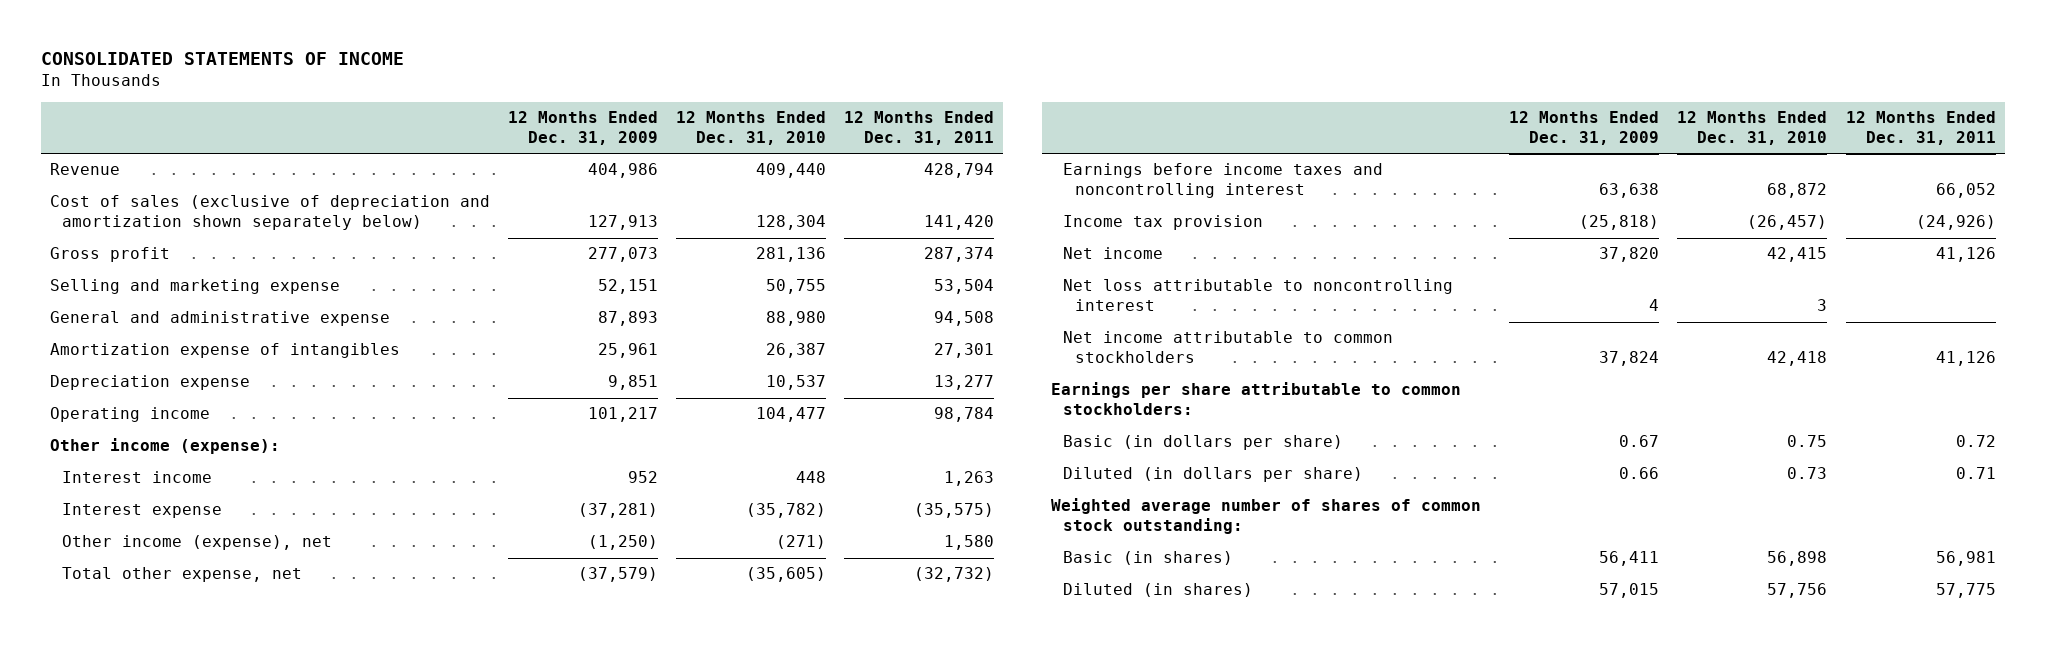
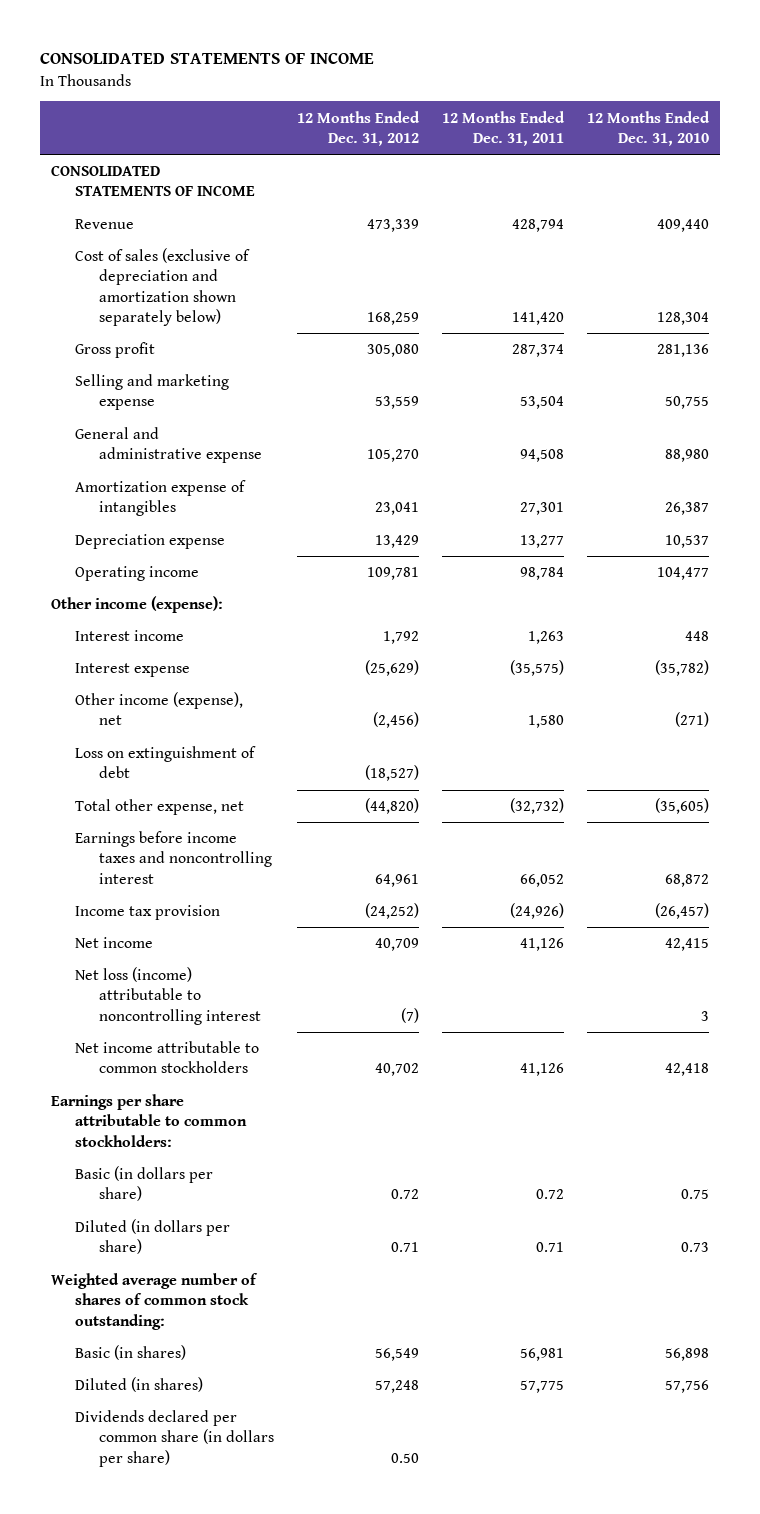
[508,110,659,145] 12 Months Ended Dec. 31, 2009 -> none
none -> [297,110,421,146] 12 Months Ended Dec. 31, 2012
none -> [51,165,256,197] CONSOLIDATED STATEMENTS OF INCOME
none -> [75,746,257,779] Loss on extinguishment of debt
[1063,279,1454,312] Net loss attributable to noncontrolling interest -> [75,967,262,1025] Net loss (income) attributable to noncontrolling interest
none -> [75,1410,275,1467] Dividends declared per common share (in dollars per share)

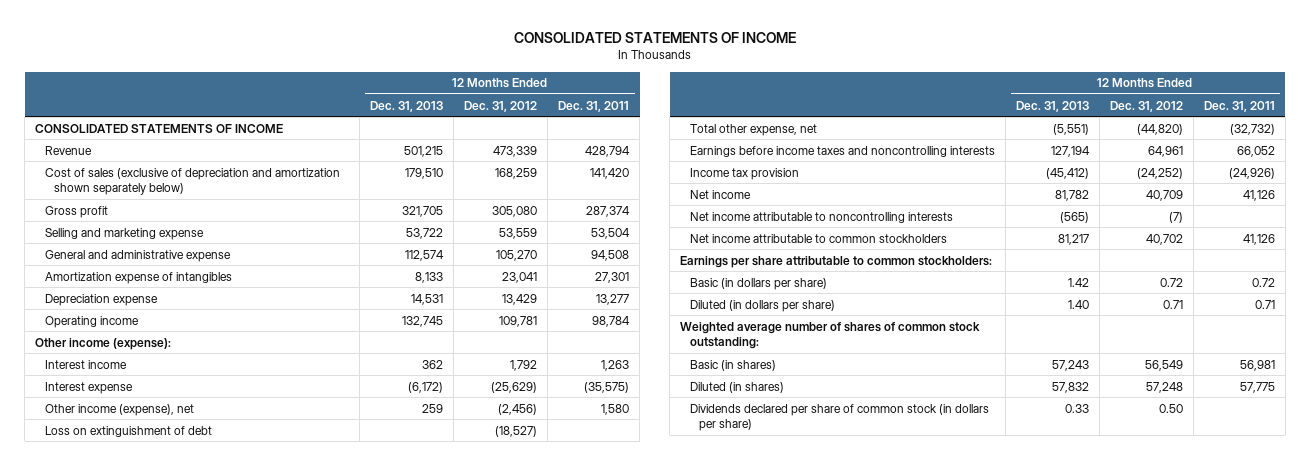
[586,110,710,146] 12 Months Ended Dec. 31, 2010 -> none
none -> [370,100,444,112] Dec. 31, 2013
[75,831,273,884] Earnings before income taxes and noncontrolling interest -> [689,145,995,157] Earnings before income taxes and noncontrolling interests
[75,967,262,1025] Net loss (income) attributable to noncontrolling interest -> [689,211,953,223] Net income attributable to noncontrolling interests
[75,1410,275,1467] Dividends declared per common share (in dollars per share) -> [689,403,989,432] Dividends declared per share of common stock (in dollars per share)

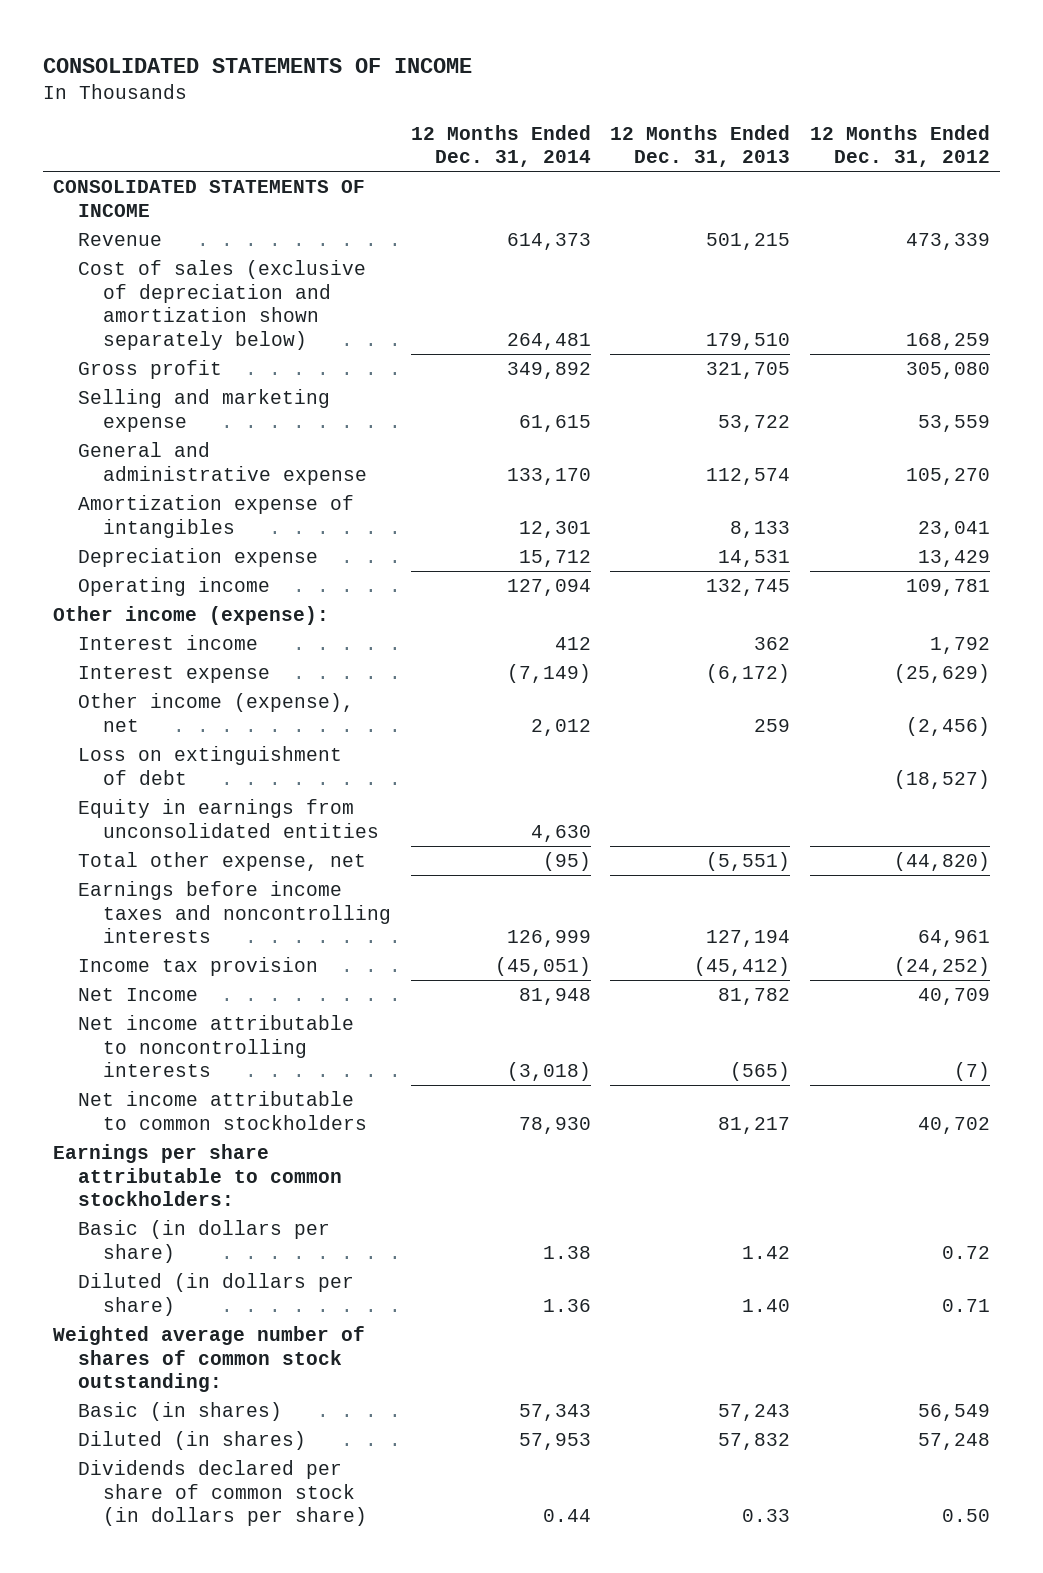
[558,100,630,112] Dec. 31, 2011 -> none
none -> [410,124,591,168] 12 Months Ended Dec. 31, 2014
none -> [78,798,379,838] Equity in earnings from unconsolidated entities
[689,189,751,199] Net income -> [78,987,199,1001] Net Income

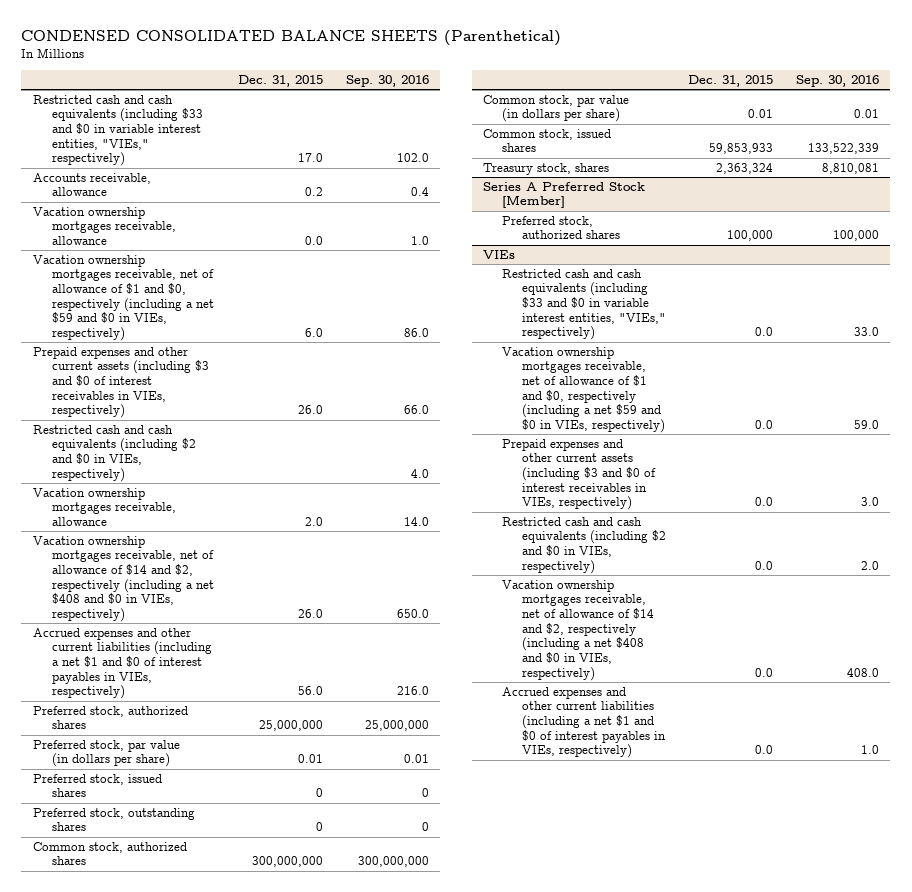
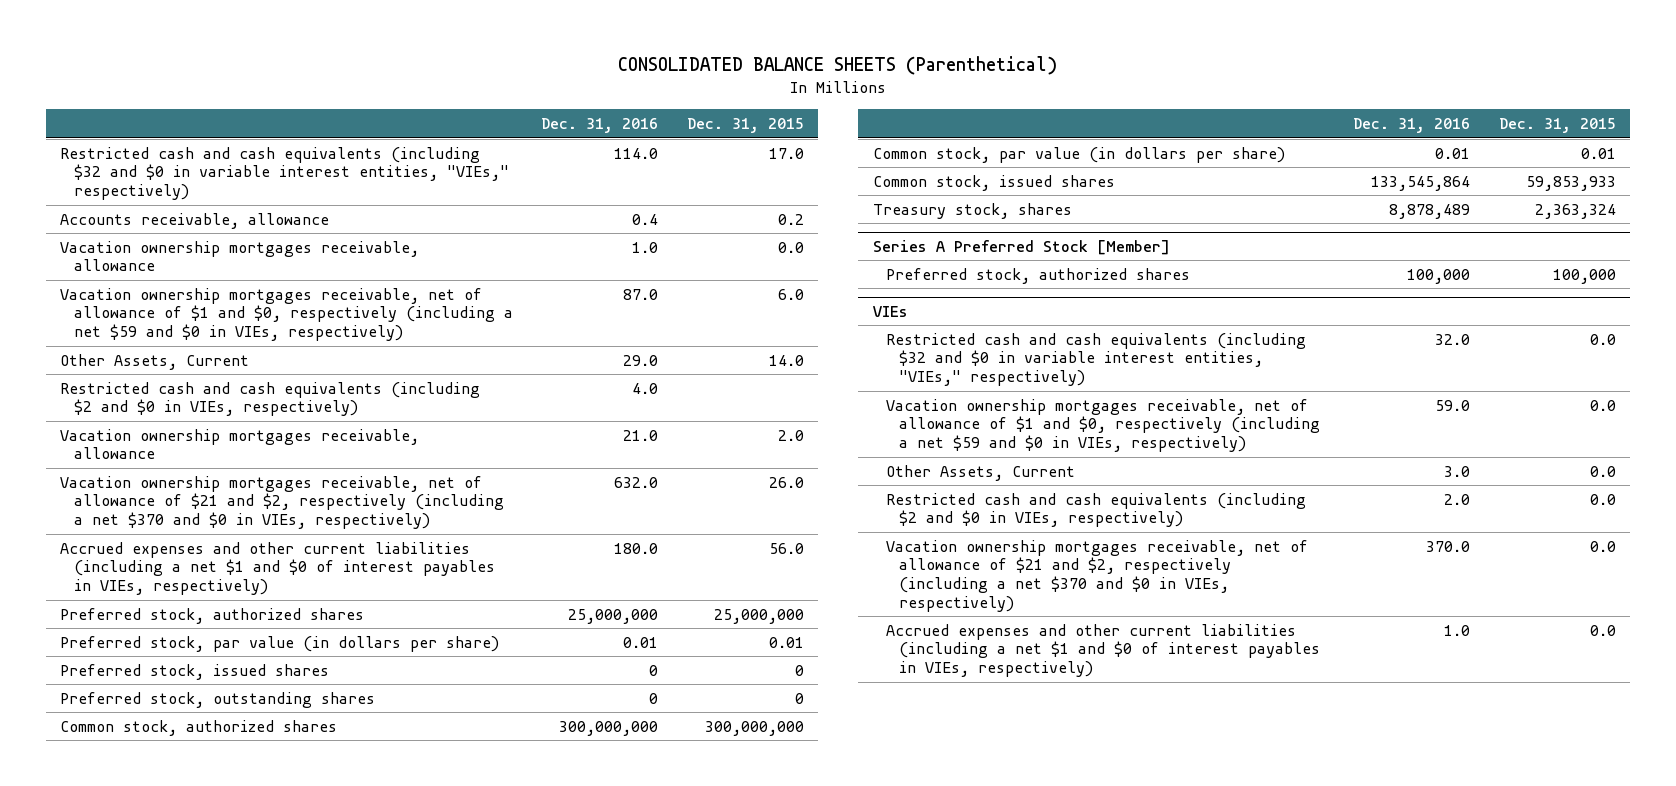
[21,29,562,46] CONDENSED CONSOLIDATED BALANCE SHEETS (Parenthetical) -> [618,56,1058,76] CONSOLIDATED BALANCE SHEETS (Parenthetical)
[345,75,429,88] Sep. 30, 2016 -> none
none -> [541,118,659,134] Dec. 31, 2016
[32,94,204,167] Restricted cash and cash equivalents (including $33 and $0 in variable interest entities, "VIEs," respectively) -> [60,146,509,201] Restricted cash and cash equivalents (including $32 and $0 in variable interest entities, "VIEs," respectively)
[32,346,210,419] Prepaid expenses and other current assets (including $3 and $0 of interest receivables in VIEs, respectively) -> none
none -> [60,353,250,370] Other Assets, Current
[32,535,215,623] Vacation ownership mortgages receivable, net of allowance of $14 and $2, respectively (including a net $408 and $0 in VIEs, respectively) -> [60,475,504,530] Vacation ownership mortgages receivable, net of allowance of $21 and $2, respectively (including a net $370 and $0 in VIEs, respectively)
[502,268,666,341] Restricted cash and cash equivalents (including $33 and $0 in variable interest entities, "VIEs," respectively) -> [885,332,1306,387] Restricted cash and cash equivalents (including $32 and $0 in variable interest entities, "VIEs," respectively)
[502,438,656,511] Prepaid expenses and other current assets (including $3 and $0 of interest receivables in VIEs, respectively) -> none
none -> [885,464,1075,481] Other Assets, Current
[502,579,654,681] Vacation ownership mortgages receivable, net of allowance of $14 and $2, respectively (including a net $408 and $0 in VIEs, respectively) -> [885,539,1308,612] Vacation ownership mortgages receivable, net of allowance of $21 and $2, respectively (including a net $370 and $0 in VIEs, respectively)

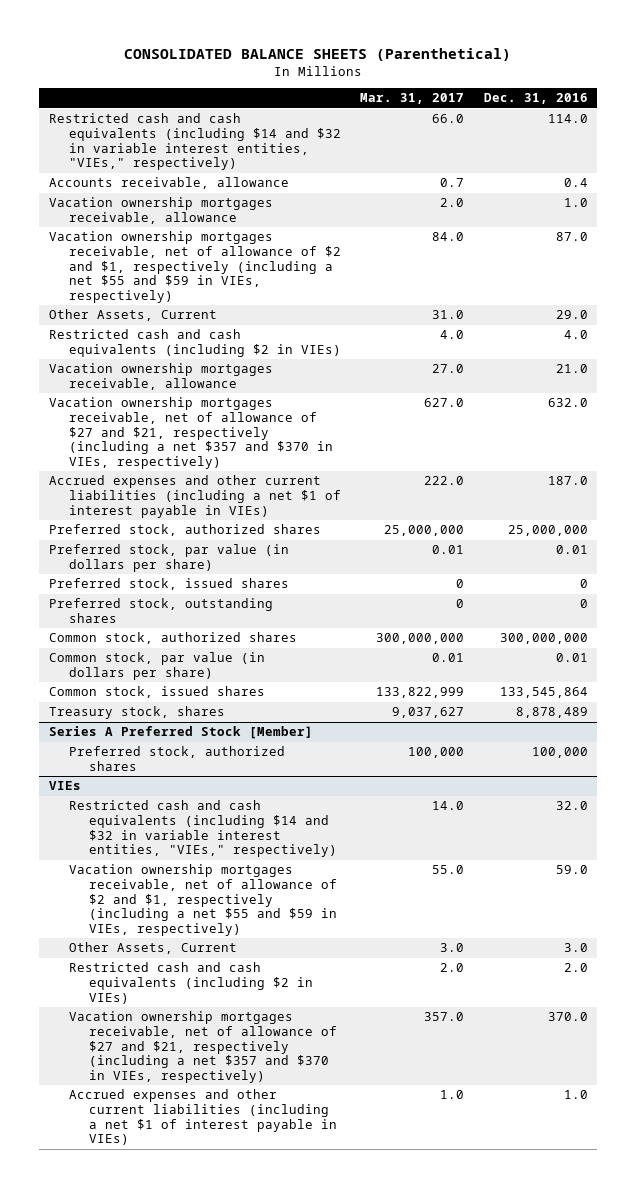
[686,118,804,134] Dec. 31, 2015 -> none
none -> [360,93,465,105] Mar. 31, 2017
[60,146,509,201] Restricted cash and cash equivalents (including $32 and $0 in variable interest entities, "VIEs," respectively) -> [49,113,341,171] Restricted cash and cash equivalents (including $14 and $32 in variable interest entities, "VIEs," respectively)
[60,287,513,342] Vacation ownership mortgages receivable, net of allowance of $1 and $0, respectively (including a net $59 and $0 in VIEs, respectively) -> [49,231,341,303] Vacation ownership mortgages receivable, net of allowance of $2 and $1, respectively (including a net $55 and $59 in VIEs, respectively)
[60,381,481,417] Restricted cash and cash equivalents (including $2 and $0 in VIEs, respectively) -> [49,329,341,357] Restricted cash and cash equivalents (including $2 in VIEs)
[60,475,504,530] Vacation ownership mortgages receivable, net of allowance of $21 and $2, respectively (including a net $370 and $0 in VIEs, respectively) -> [49,397,333,469] Vacation ownership mortgages receivable, net of allowance of $27 and $21, respectively (including a net $357 and $370 in VIEs, respectively)
[60,541,495,596] Accrued expenses and other current liabilities (including a net $1 and $0 of interest payables in VIEs, respectively) -> [49,475,341,518] Accrued expenses and other current liabilities (including a net $1 of interest payable in VIEs)
[614,542,659,554] 180.0 -> [547,476,588,486] 187.0
[885,332,1306,387] Restricted cash and cash equivalents (including $32 and $0 in variable interest entities, "VIEs," respectively) -> [68,800,337,858] Restricted cash and cash equivalents (including $14 and $32 in variable interest entities, "VIEs," respectively)
[885,398,1321,453] Vacation ownership mortgages receivable, net of allowance of $1 and $0, respectively (including a net $59 and $0 in VIEs, respectively) -> [68,864,337,936] Vacation ownership mortgages receivable, net of allowance of $2 and $1, respectively (including a net $55 and $59 in VIEs, respectively)
[885,492,1306,528] Restricted cash and cash equivalents (including $2 and $0 in VIEs, respectively) -> [68,962,313,1004] Restricted cash and cash equivalents (including $2 in VIEs)
[885,539,1308,612] Vacation ownership mortgages receivable, net of allowance of $21 and $2, respectively (including a net $370 and $0 in VIEs, respectively) -> [68,1011,337,1083] Vacation ownership mortgages receivable, net of allowance of $27 and $21, respectively (including a net $357 and $370 in VIEs, respectively)
[885,623,1321,678] Accrued expenses and other current liabilities (including a net $1 and $0 of interest payables in VIEs, respectively) -> [68,1089,337,1146] Accrued expenses and other current liabilities (including a net $1 of interest payable in VIEs)

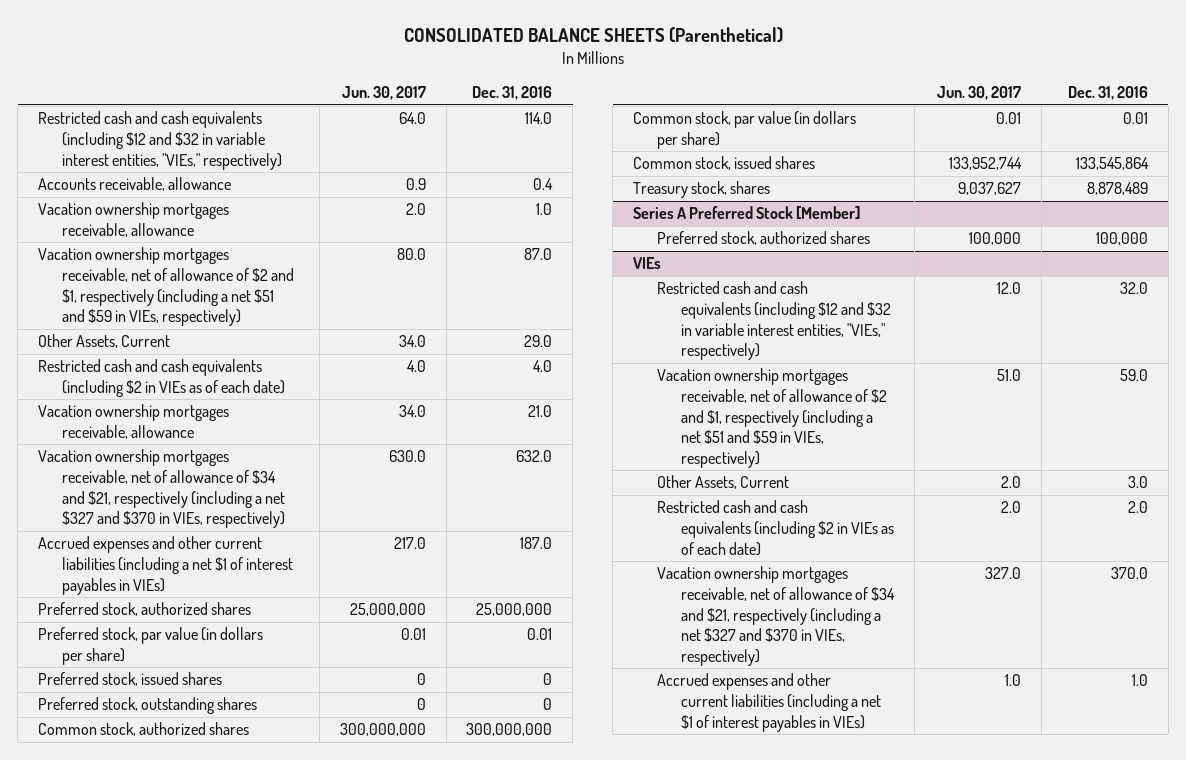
[360,93,465,105] Mar. 31, 2017 -> none
none -> [341,86,426,101] Jun. 30, 2017
[49,113,341,171] Restricted cash and cash equivalents (including $14 and $32 in variable interest entities, "VIEs," respectively) -> [37,111,283,170] Restricted cash and cash equivalents (including $12 and $32 in variable interest entities, "VIEs," respectively)
[49,231,341,303] Vacation ownership mortgages receivable, net of allowance of $2 and $1, respectively (including a net $55 and $59 in VIEs, respectively) -> [37,247,295,327] Vacation ownership mortgages receivable, net of allowance of $2 and $1, respectively (including a net $51 and $59 in VIEs, respectively)
[49,329,341,357] Restricted cash and cash equivalents (including $2 in VIEs) -> [37,359,286,397] Restricted cash and cash equivalents (including $2 in VIEs as of each date)
[49,397,333,469] Vacation ownership mortgages receivable, net of allowance of $27 and $21, respectively (including a net $357 and $370 in VIEs, respectively) -> [37,449,286,529] Vacation ownership mortgages receivable, net of allowance of $34 and $21, respectively (including a net $327 and $370 in VIEs, respectively)
[49,475,341,518] Accrued expenses and other current liabilities (including a net $1 of interest payable in VIEs) -> [37,536,294,595] Accrued expenses and other current liabilities (including a net $1 of interest payables in VIEs)
[68,800,337,858] Restricted cash and cash equivalents (including $14 and $32 in variable interest entities, "VIEs," respectively) -> [657,281,892,361] Restricted cash and cash equivalents (including $12 and $32 in variable interest entities, "VIEs," respectively)
[68,864,337,936] Vacation ownership mortgages receivable, net of allowance of $2 and $1, respectively (including a net $55 and $59 in VIEs, respectively) -> [657,368,888,469] Vacation ownership mortgages receivable, net of allowance of $2 and $1, respectively (including a net $51 and $59 in VIEs, respectively)
[68,962,313,1004] Restricted cash and cash equivalents (including $2 in VIEs) -> [657,500,895,556] Restricted cash and cash equivalents (including $2 in VIEs as of each date)
[68,1011,337,1083] Vacation ownership mortgages receivable, net of allowance of $27 and $21, respectively (including a net $357 and $370 in VIEs, respectively) -> [657,566,896,667] Vacation ownership mortgages receivable, net of allowance of $34 and $21, respectively (including a net $327 and $370 in VIEs, respectively)
[68,1089,337,1146] Accrued expenses and other current liabilities (including a net $1 of interest payable in VIEs) -> [657,673,882,732] Accrued expenses and other current liabilities (including a net $1 of interest payables in VIEs)

